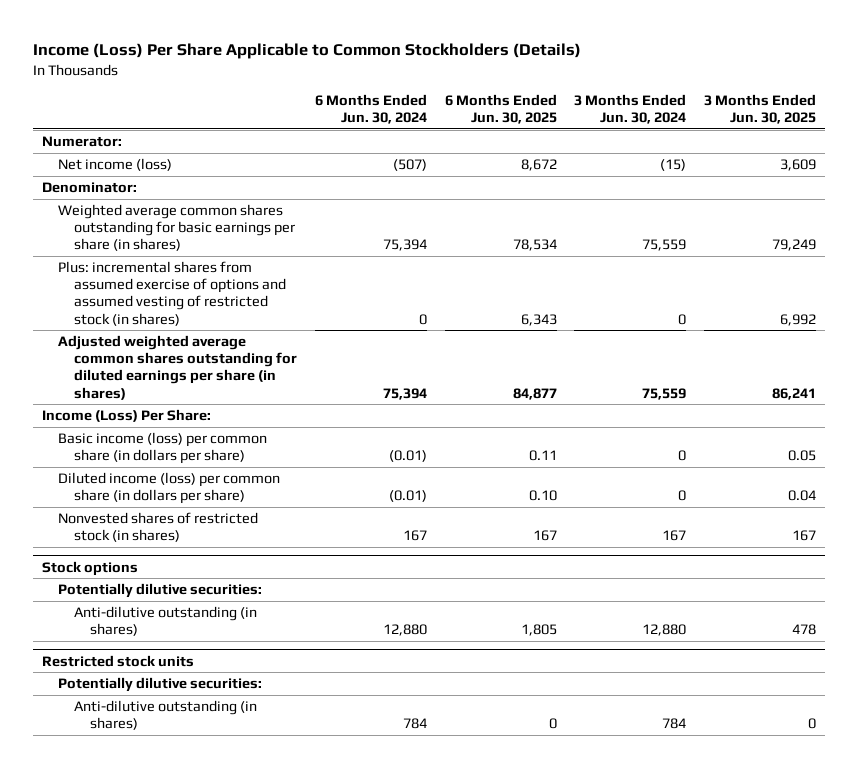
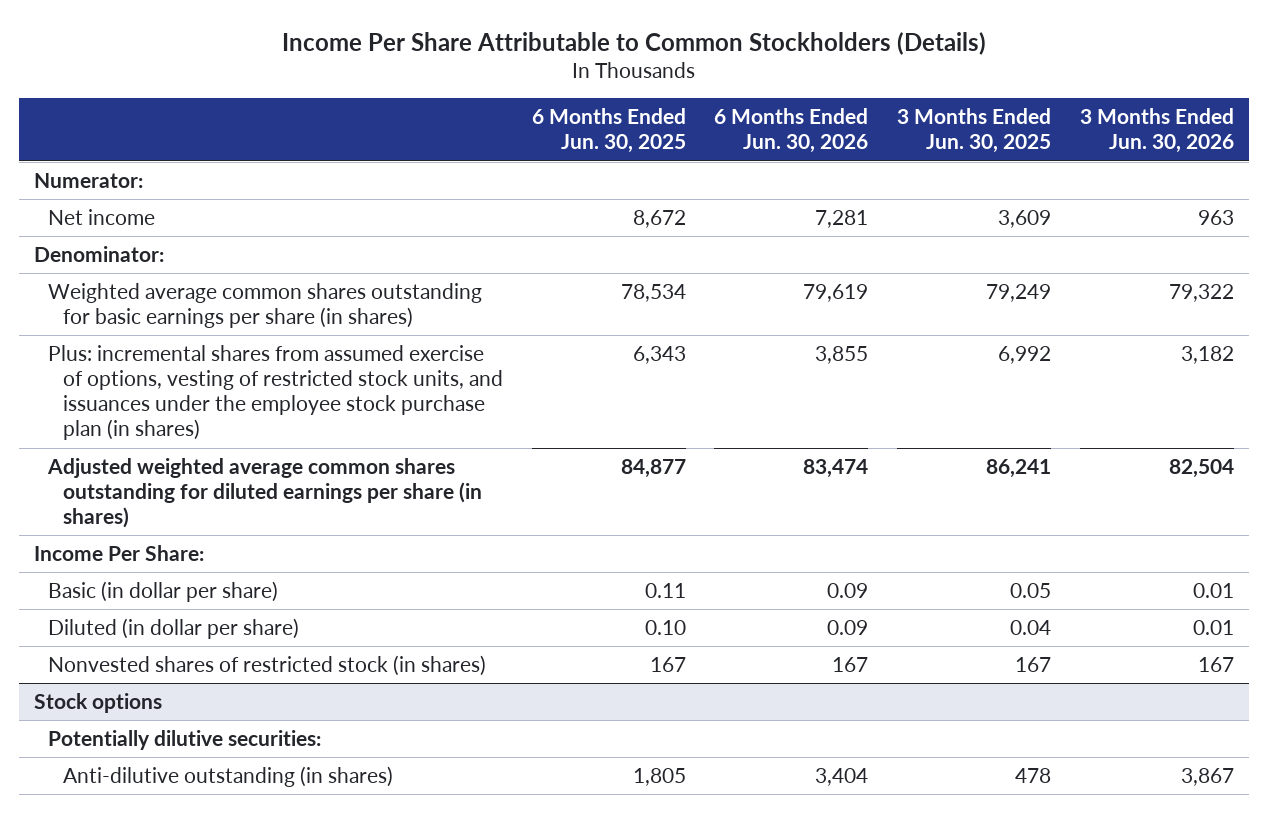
[33,43,582,60] Income (Loss) Per Share Applicable to Common Stockholders (Details) -> [282,31,987,55] Income Per Share Attributable to Common Stockholders (Details)
[314,93,427,125] 6 Months Ended Jun. 30, 2024 -> none
[574,93,687,125] 3 Months Ended Jun. 30, 2024 -> none
none -> [714,108,869,154] 6 Months Ended Jun. 30, 2026
none -> [1080,108,1235,154] 3 Months Ended Jun. 30, 2026
[57,157,172,171] Net income (loss) -> [48,208,156,225] Net income
[57,260,286,326] Plus: incremental shares from assumed exercise of options and assumed vesting of restricted stock (in shares) -> [48,344,503,441] Plus: incremental shares from assumed exercise of options, vesting of restricted stock units, and issuances under the employee stock purchase plan (in shares)
[41,408,211,422] Income (Loss) Per Share: -> [33,544,204,561] Income Per Share:
[57,431,267,465] Basic income (loss) per common share (in dollars per share) -> [48,580,279,602] Basic (in dollar per share)
[57,471,280,505] Diluted income (loss) per common share (in dollars per share) -> [48,617,300,639] Diluted (in dollar per share)
[41,654,194,667] Restricted stock units -> none
[57,676,262,692] Potentially dilutive securities: -> none
[73,699,257,731] Anti-dilutive outstanding (in shares) -> none

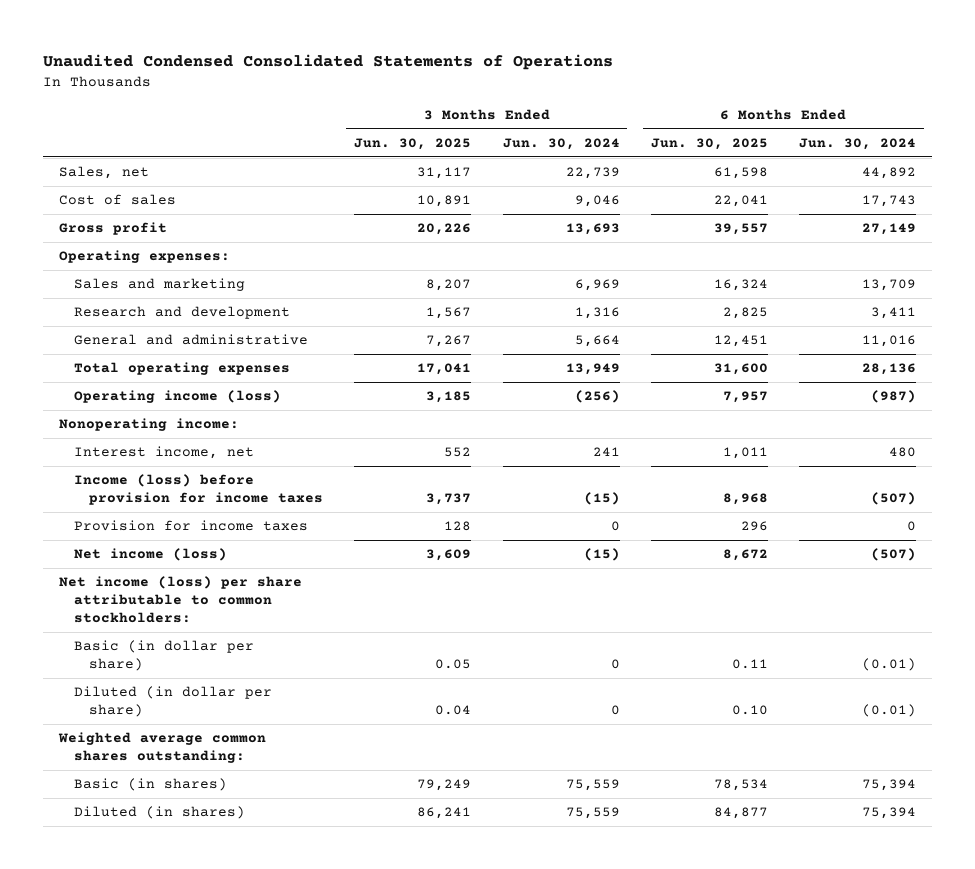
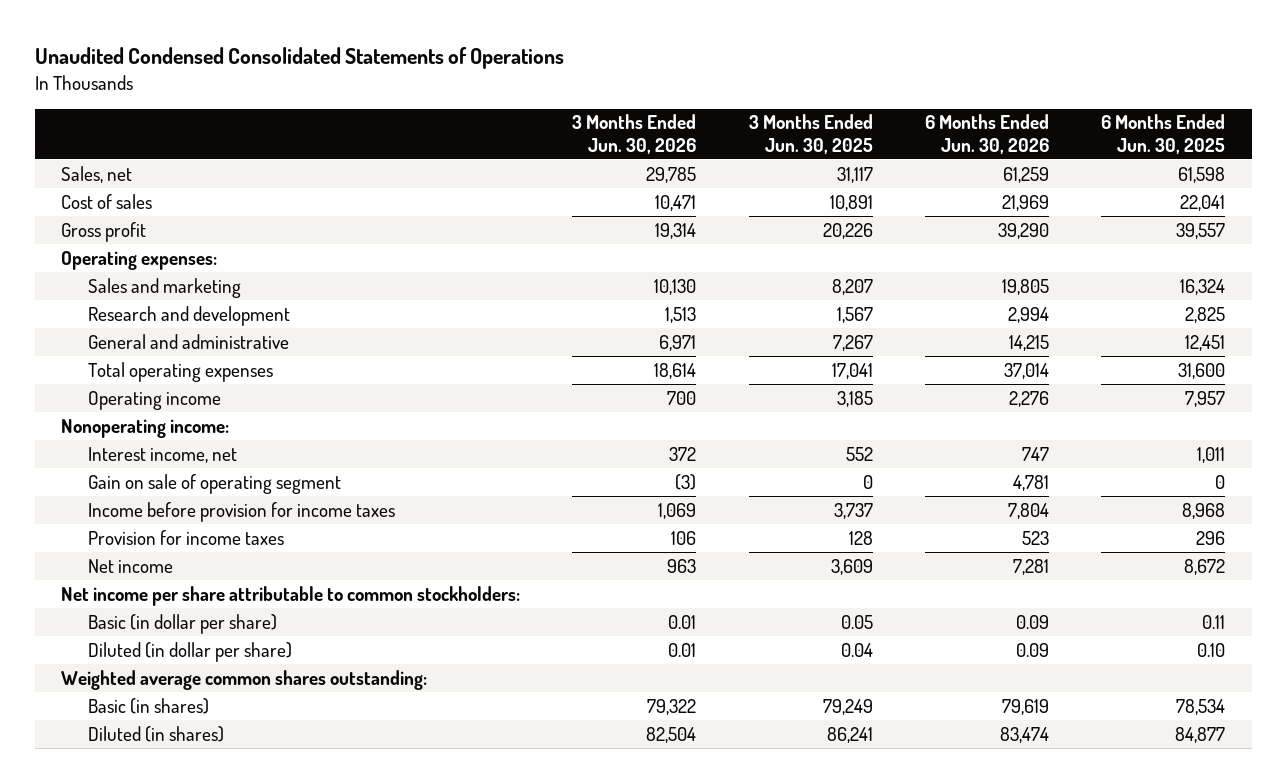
[502,137,620,150] Jun. 30, 2024 -> none
[799,137,917,150] Jun. 30, 2024 -> none
none -> [572,114,697,154] 3 Months Ended Jun. 30, 2026
none -> [925,114,1050,154] 6 Months Ended Jun. 30, 2026
[73,390,281,404] Operating income (loss) -> [87,390,221,410] Operating income
none -> [87,473,341,494] Gain on sale of operating segment
[73,474,324,506] Income (loss) before provision for income taxes -> [87,501,395,522] Income before provision for income taxes
[73,548,227,562] Net income (loss) -> [87,558,173,573] Net income
[58,576,302,623] Net income (loss) per share attributable to common stockholders: -> [61,585,521,606] Net income per share attributable to common stockholders:

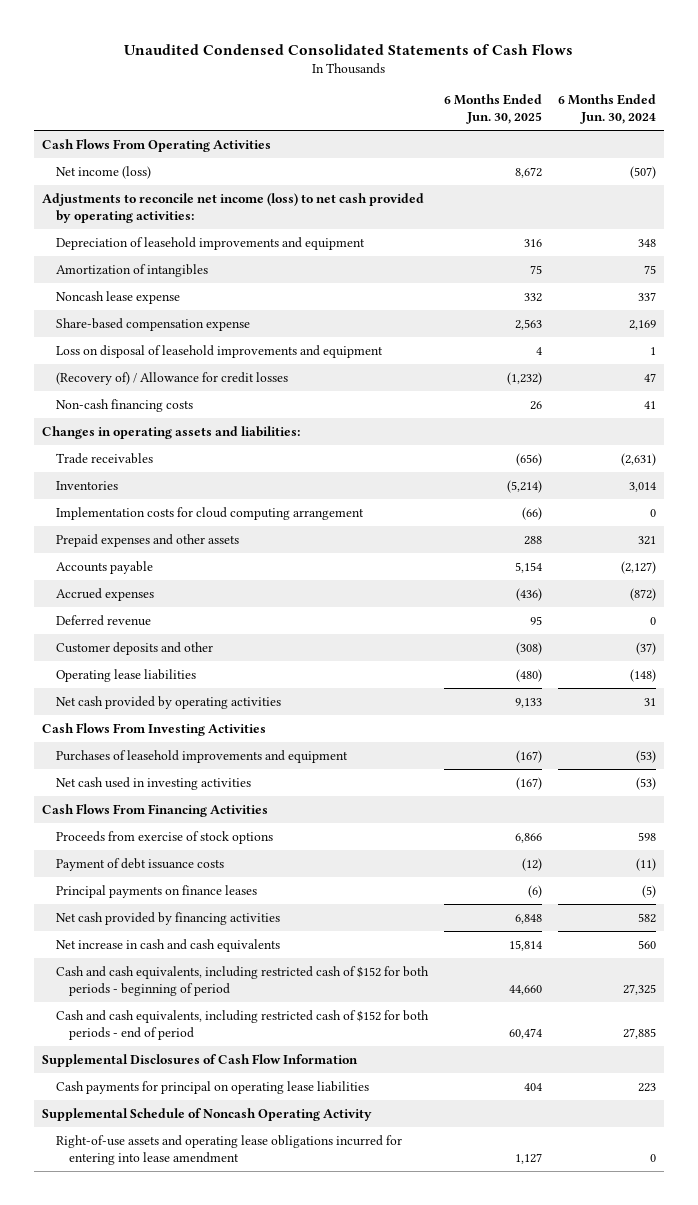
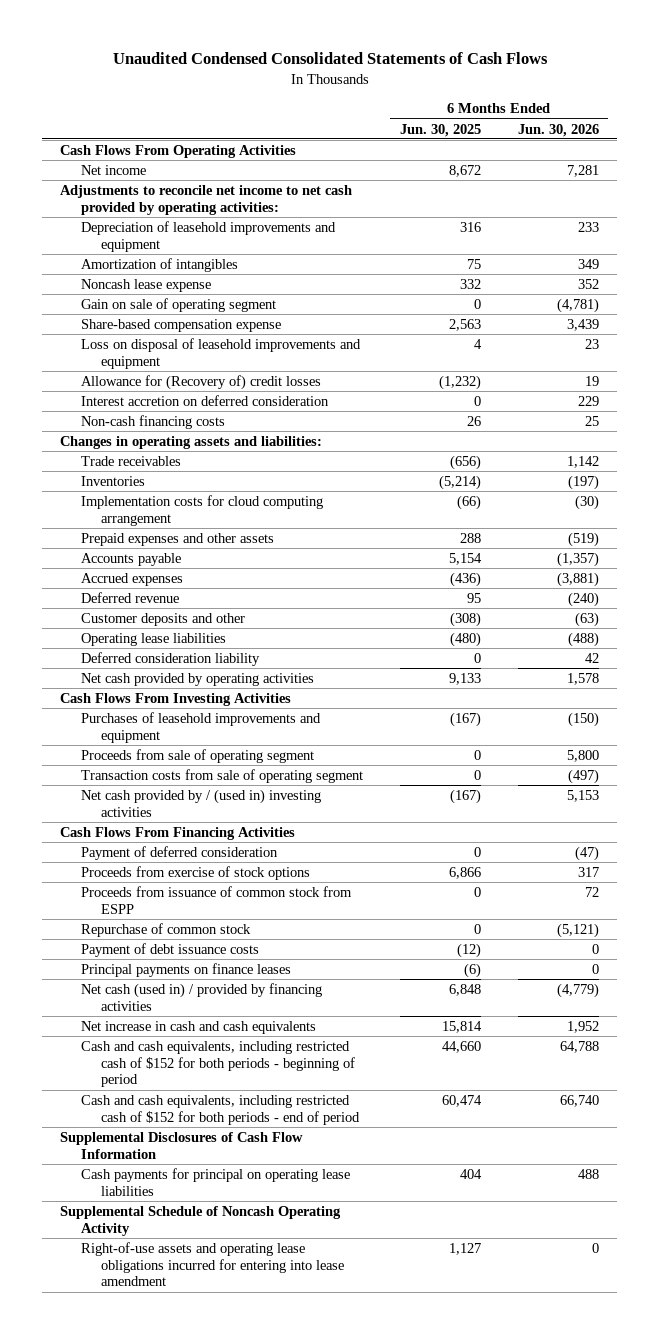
[558,94,657,125] 6 Months Ended Jun. 30, 2024 -> none
none -> [517,123,599,137] Jun. 30, 2026
[55,165,151,179] Net income (loss) -> [80,164,146,175] Net income
[42,192,425,223] Adjustments to reconcile net income (loss) to net cash provided by operating activities: -> [60,184,353,215] Adjustments to reconcile net income to net cash provided by operating activities:
none -> [80,297,276,312] Gain on sale of operating segment
[55,371,288,385] (Recovery of) / Allowance for credit losses -> [80,374,321,390] Allowance for (Recovery of) credit losses
none -> [80,394,329,406] Interest accretion on deferred consideration
none -> [80,651,260,666] Deferred consideration liability
none -> [80,748,314,763] Proceeds from sale of operating segment
none -> [80,768,363,783] Transaction costs from sale of operating segment
[55,776,251,790] Net cash used in investing activities -> [80,788,321,817] Net cash provided by / (used in) investing activities
none -> [80,845,278,860] Payment of deferred consideration
none -> [80,885,352,914] Proceeds from issuance of common stock from ESPP
none -> [80,922,251,937] Repurchase of common stock
[55,911,280,925] Net cash provided by financing activities -> [80,982,322,1011] Net cash (used in) / provided by financing activities

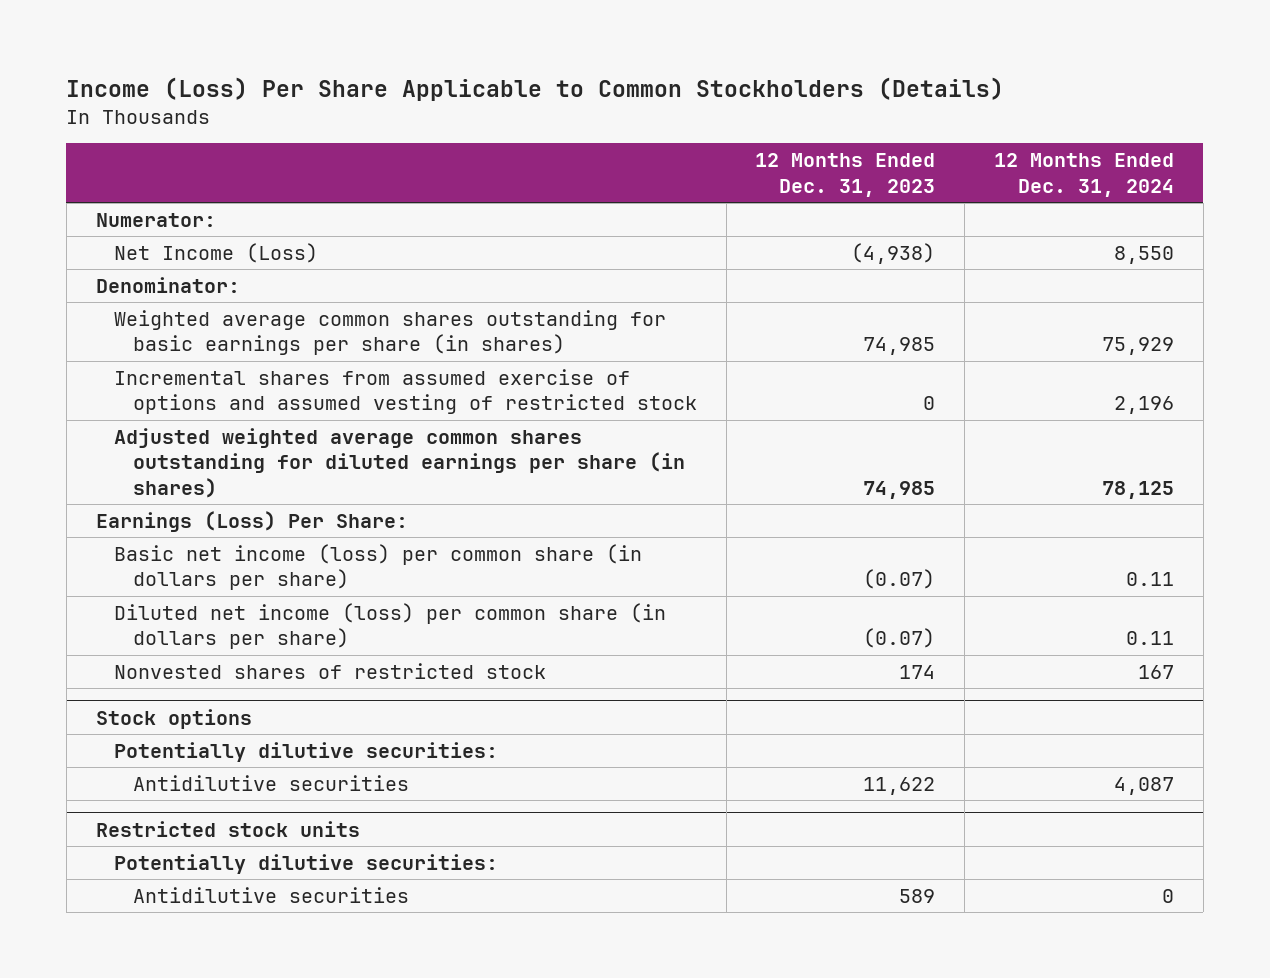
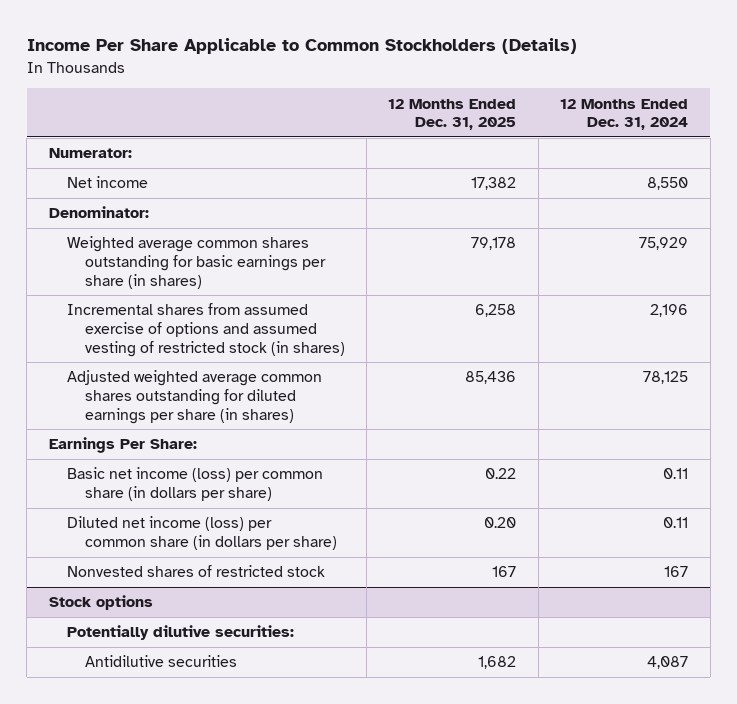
[66,77,1005,102] Income (Loss) Per Share Applicable to Common Stockholders (Details) -> [26,38,577,55] Income Per Share Applicable to Common Stockholders (Details)
[755,153,936,197] 12 Months Ended Dec. 31, 2023 -> none
none -> [388,98,517,131] 12 Months Ended Dec. 31, 2025
[114,242,319,263] Net Income (Loss) -> [66,176,148,189] Net income
[114,368,697,415] Incremental shares from assumed exercise of options and assumed vesting of restricted stock -> [66,303,345,357] Incremental shares from assumed exercise of options and assumed vesting of restricted stock (in shares)
[95,510,408,532] Earnings (Loss) Per Share: -> [48,437,197,454] Earnings Per Share:
[95,820,360,837] Restricted stock units -> none
[114,853,499,874] Potentially dilutive securities: -> none
[132,886,409,903] Antidilutive securities -> none

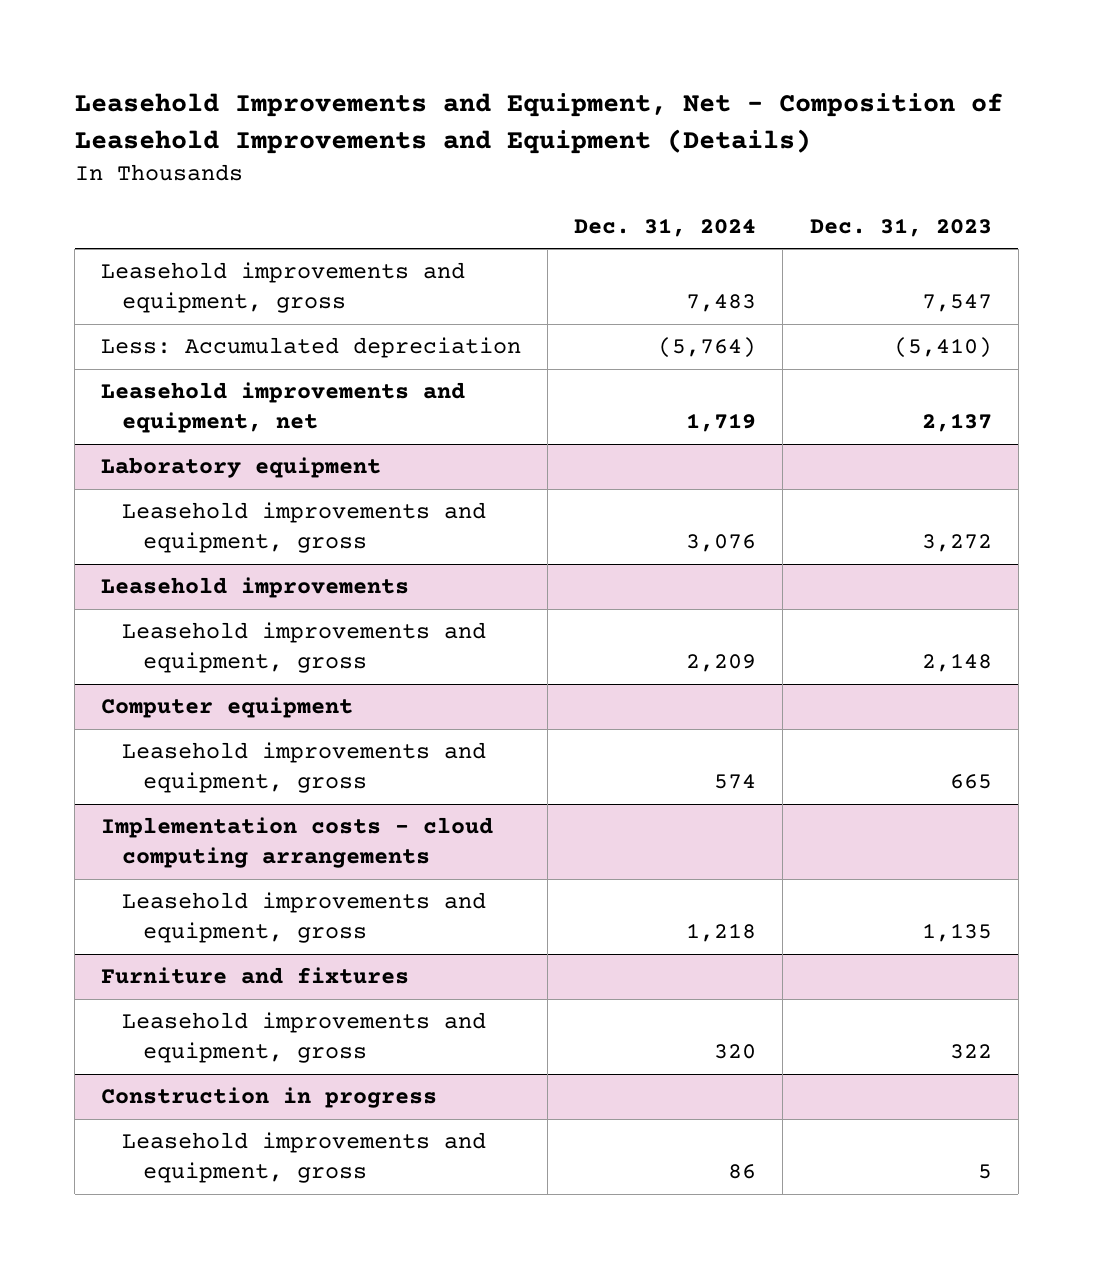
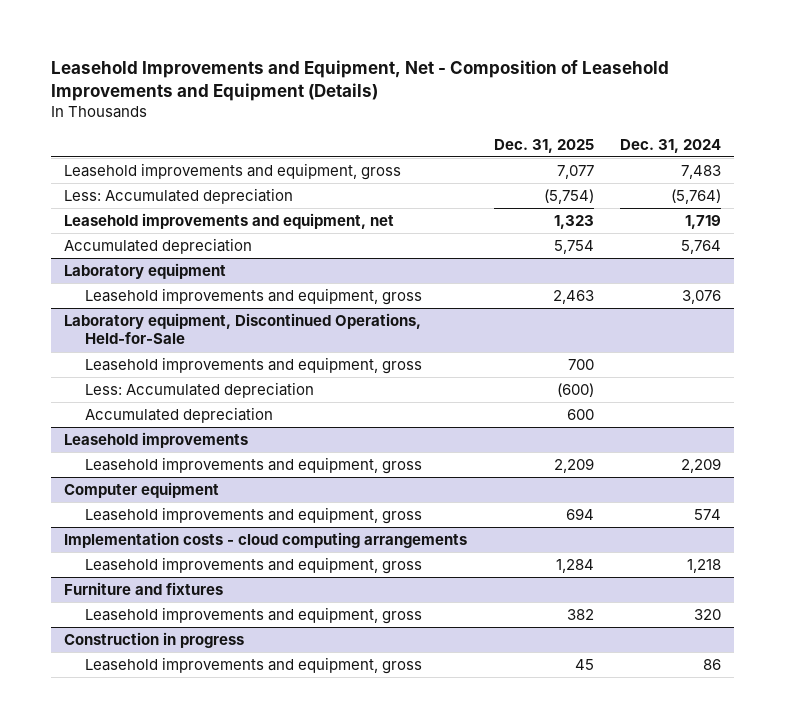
[809,217,992,237] Dec. 31, 2023 -> none
none -> [493,138,594,153] Dec. 31, 2025
none -> [63,237,252,254] Accumulated depreciation
none -> [63,312,421,345] Laboratory equipment, Discontinued Operations, Held-for-Sale
none -> [84,356,422,374] Leasehold improvements and equipment, gross
none -> [84,381,314,398] Less: Accumulated depreciation
none -> [84,406,273,423] Accumulated depreciation

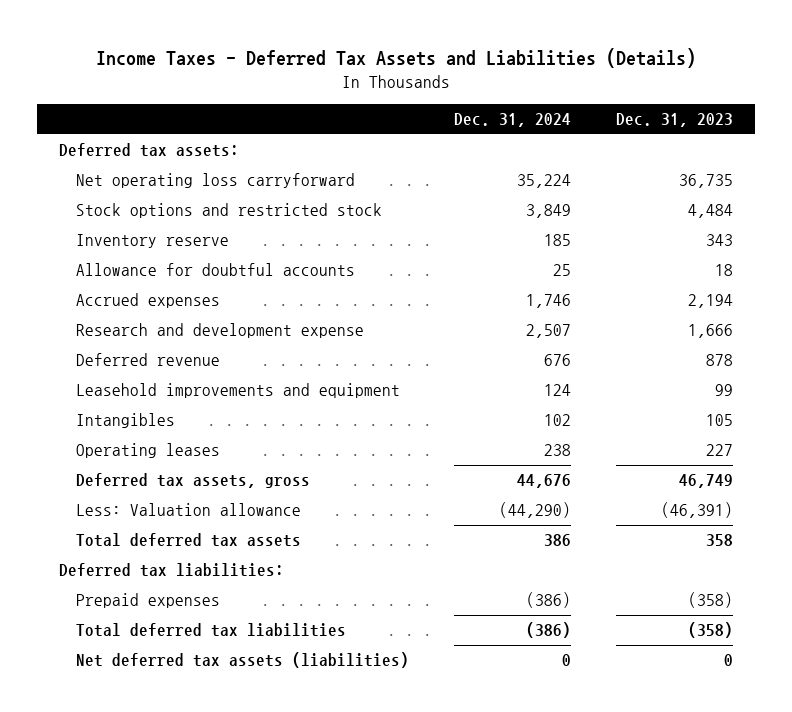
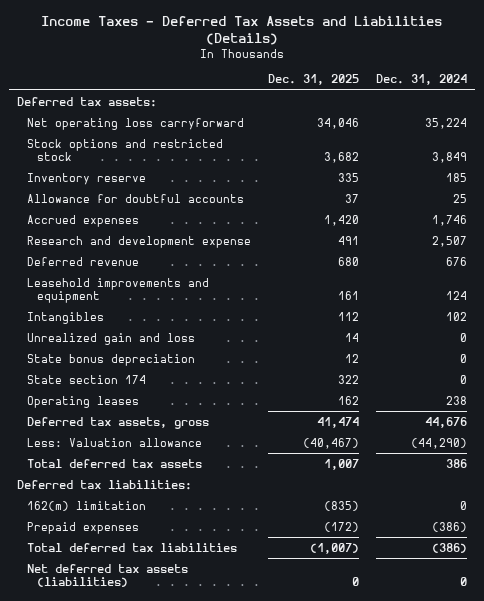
[615,113,733,128] Dec. 31, 2023 -> none
none -> [267,74,359,86] Dec. 31, 2025
none -> [27,332,196,345] Unrealized gain and loss
none -> [27,353,196,366] State bonus depreciation
none -> [27,374,147,384] State section 174
none -> [27,500,147,511] 162(m) limitation

